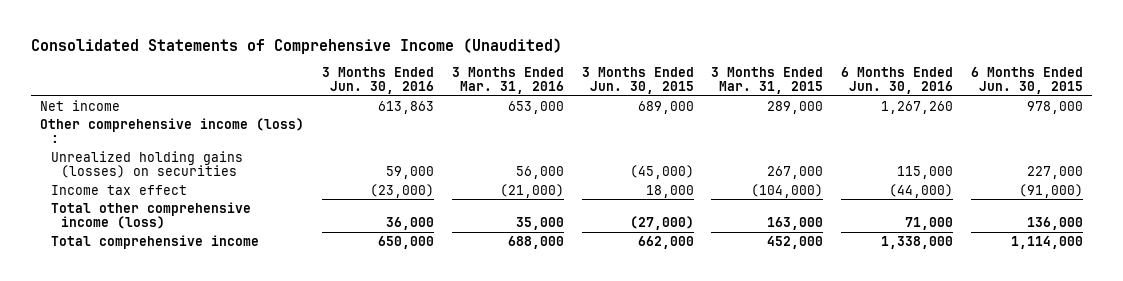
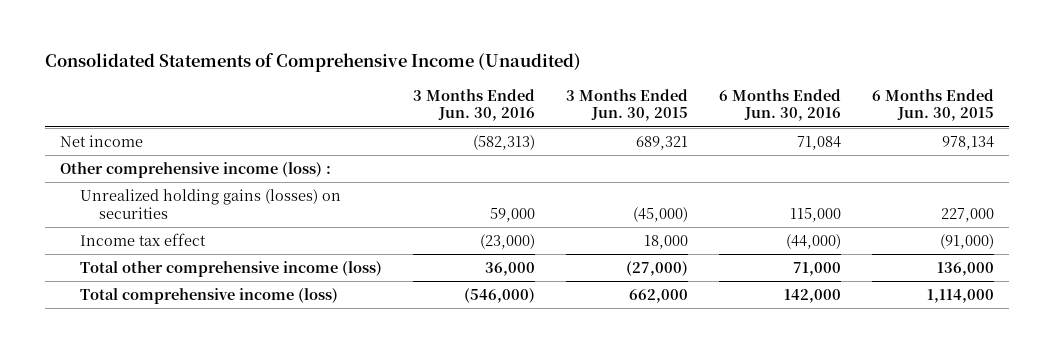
[451,67,564,95] 3 Months Ended Mar. 31, 2016 -> none
[711,67,824,95] 3 Months Ended Mar. 31, 2015 -> none
[378,100,435,114] 613,863 -> [472,134,535,150] (582,313)
[637,100,694,114] 689,000 -> [635,135,688,150] 689,321
[881,100,954,114] 1,267,260 -> [796,135,841,150] 71,084
[1027,100,1084,114] 978,000 -> [941,135,994,150] 978,134
[50,234,259,249] Total comprehensive income -> [79,287,338,304] Total comprehensive income (loss)
[378,235,435,249] 650,000 -> [463,287,535,303] (546,000)
[881,235,954,249] 1,338,000 -> [783,288,841,303] 142,000

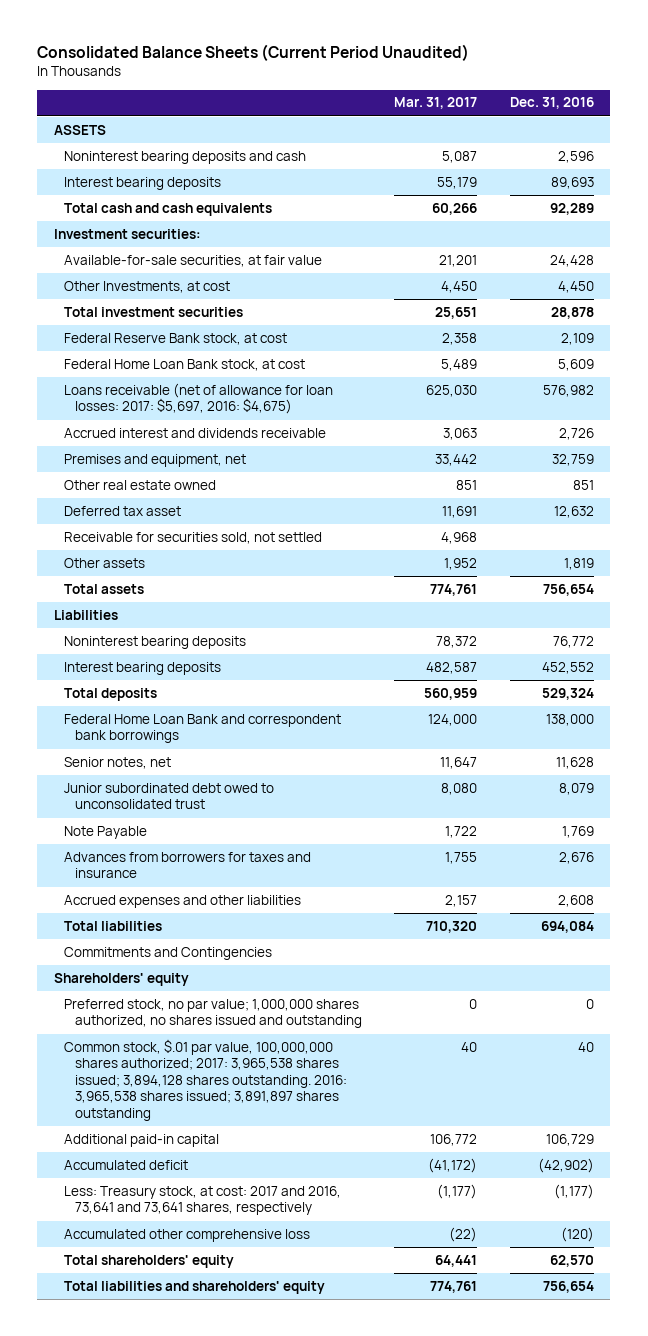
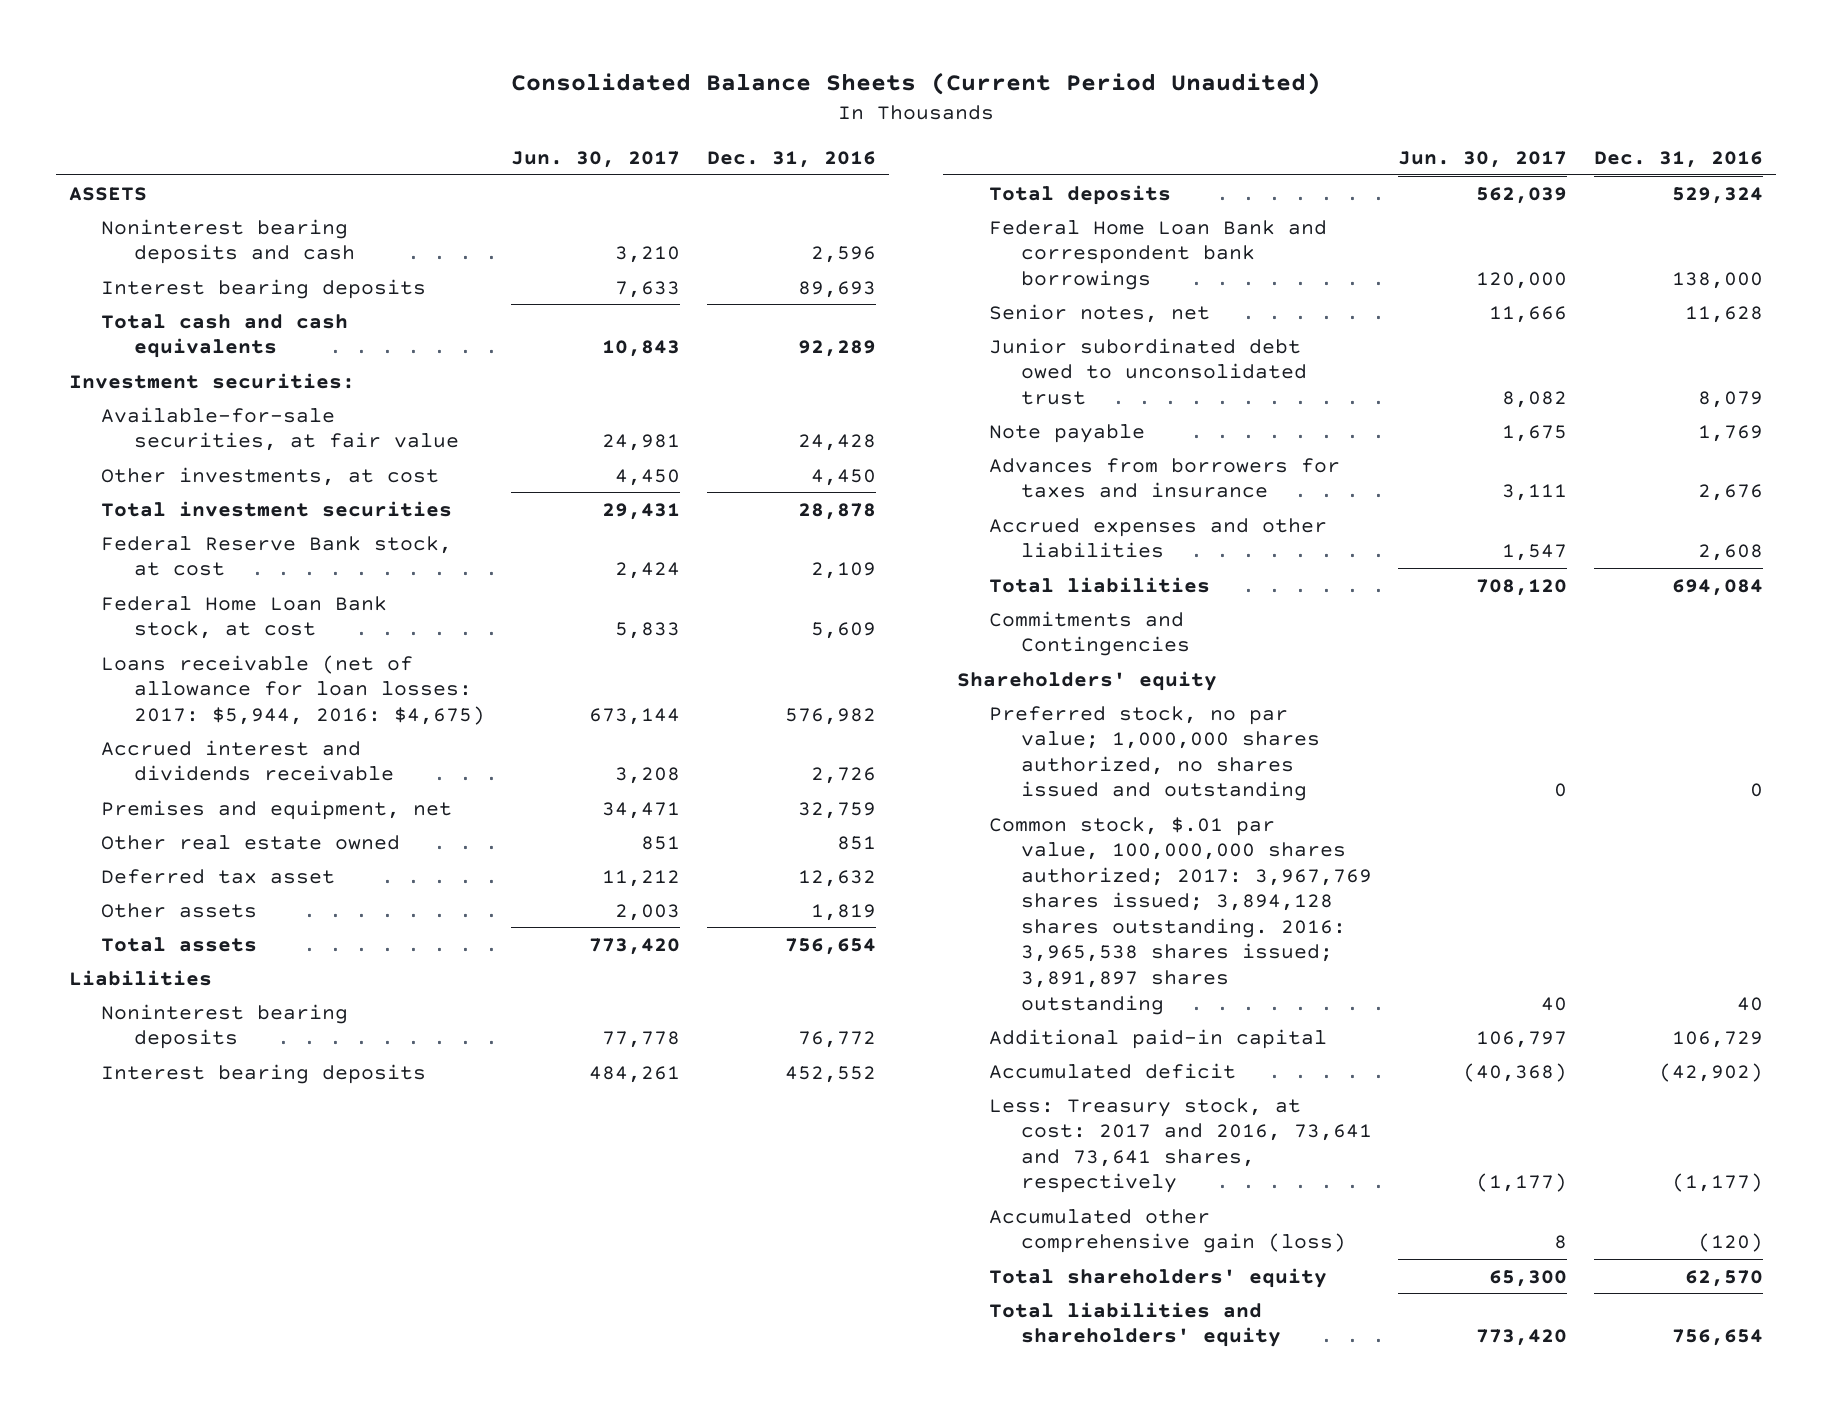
[394,97,478,110] Mar. 31, 2017 -> none
none -> [511,150,681,168] Jun. 30, 2017
[64,280,231,293] Other Investments, at cost -> [101,466,440,486] Other investments, at cost
[64,382,334,415] Loans receivable (net of allowance for loan losses: 2017: $5,697, 2016: $4,675) -> [101,654,485,725] Loans receivable (net of allowance for loan losses: 2017: $5,944, 2016: $4,675)
[64,531,323,544] Receivable for securities sold, not settled -> none
[64,825,148,839] Note Payable -> [988,423,1145,443] Note payable
[64,1038,347,1121] Common stock, $.01 par value, 100,000,000 shares authorized; 2017: 3,965,538 shares issued; 3,894,128 shares outstanding. 2016: 3,965,538 shares issued; 3,891,897 shares outstanding -> [988,816,1372,1015] Common stock, $.01 par value, 100,000,000 shares authorized; 2017: 3,967,769 shares issued; 3,894,128 shares outstanding. 2016: 3,965,538 shares issued; 3,891,897 shares outstanding
[64,1228,311,1242] Accumulated other comprehensive loss -> [988,1208,1346,1254] Accumulated other comprehensive gain (loss)

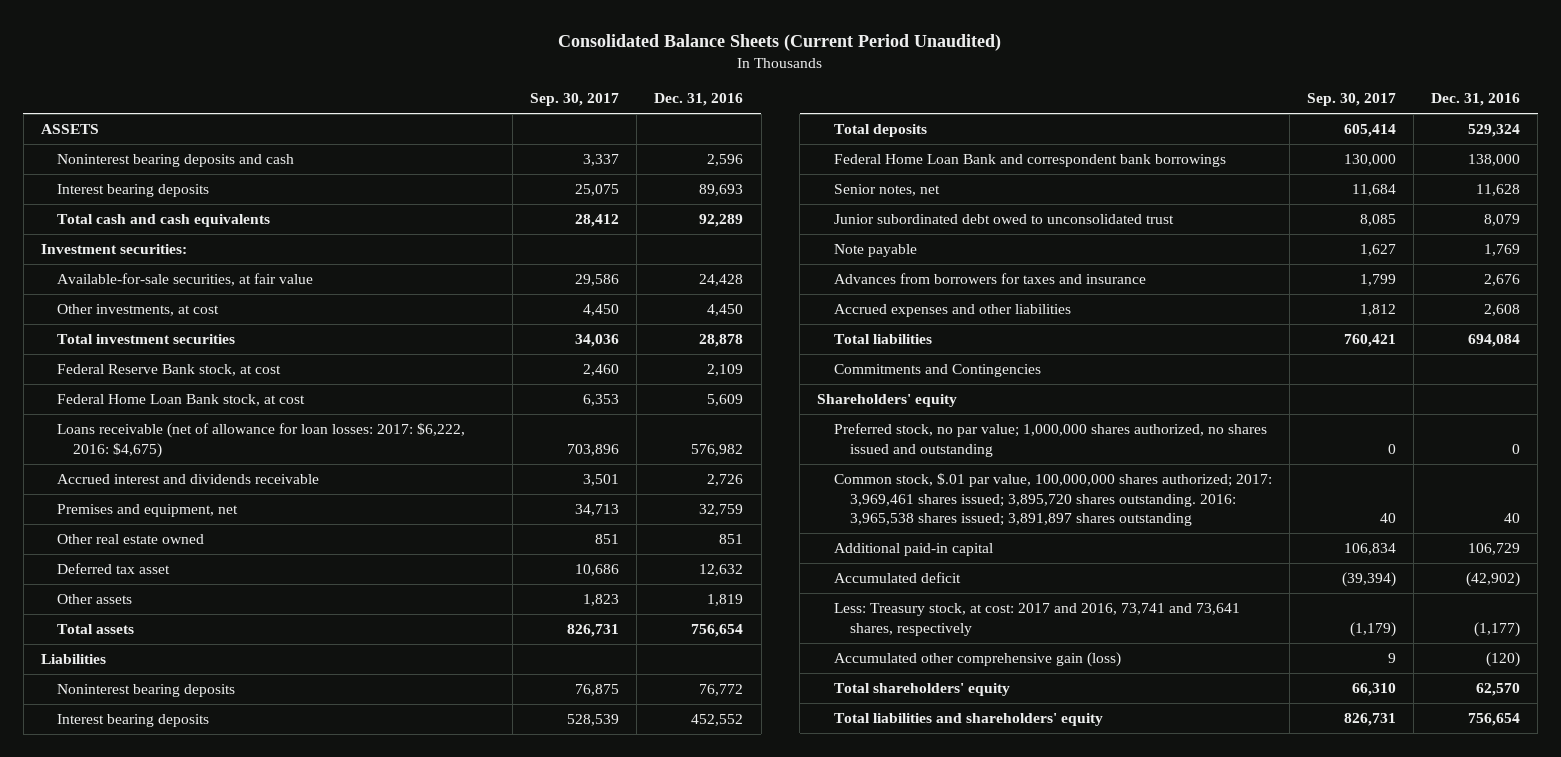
[511,150,681,168] Jun. 30, 2017 -> none
none -> [530,93,620,107] Sep. 30, 2017
[101,654,485,725] Loans receivable (net of allowance for loan losses: 2017: $5,944, 2016: $4,675) -> [57,423,466,458] Loans receivable (net of allowance for loan losses: 2017: $6,222, 2016: $4,675)
[988,816,1372,1015] Common stock, $.01 par value, 100,000,000 shares authorized; 2017: 3,967,769 shares issued; 3,894,128 shares outstanding. 2016: 3,965,538 shares issued; 3,891,897 shares outstanding -> [833,473,1272,527] Common stock, $.01 par value, 100,000,000 shares authorized; 2017: 3,969,461 shares issued; 3,895,720 shares outstanding. 2016: 3,965,538 shares issued; 3,891,897 shares outstanding
[988,1097,1372,1194] Less: Treasury stock, at cost: 2017 and 2016, 73,641 and 73,641 shares, respectively -> [833,603,1240,636] Less: Treasury stock, at cost: 2017 and 2016, 73,741 and 73,641 shares, respectively

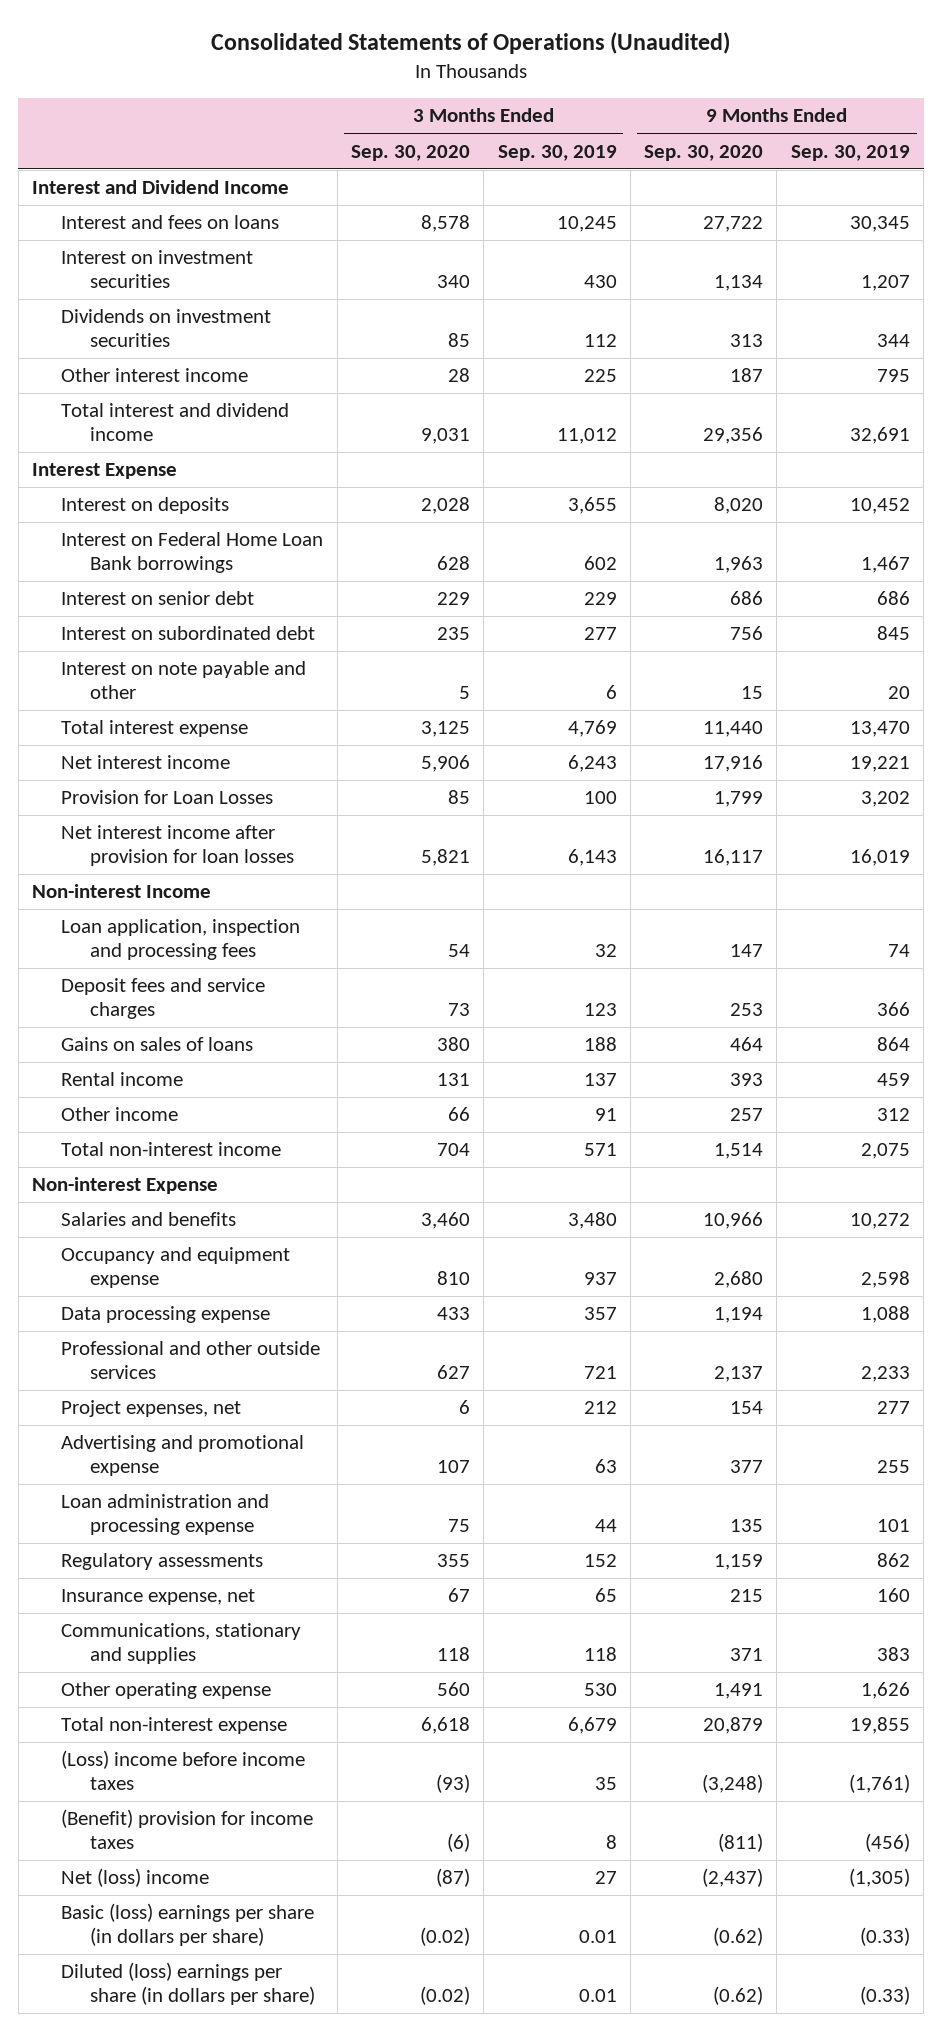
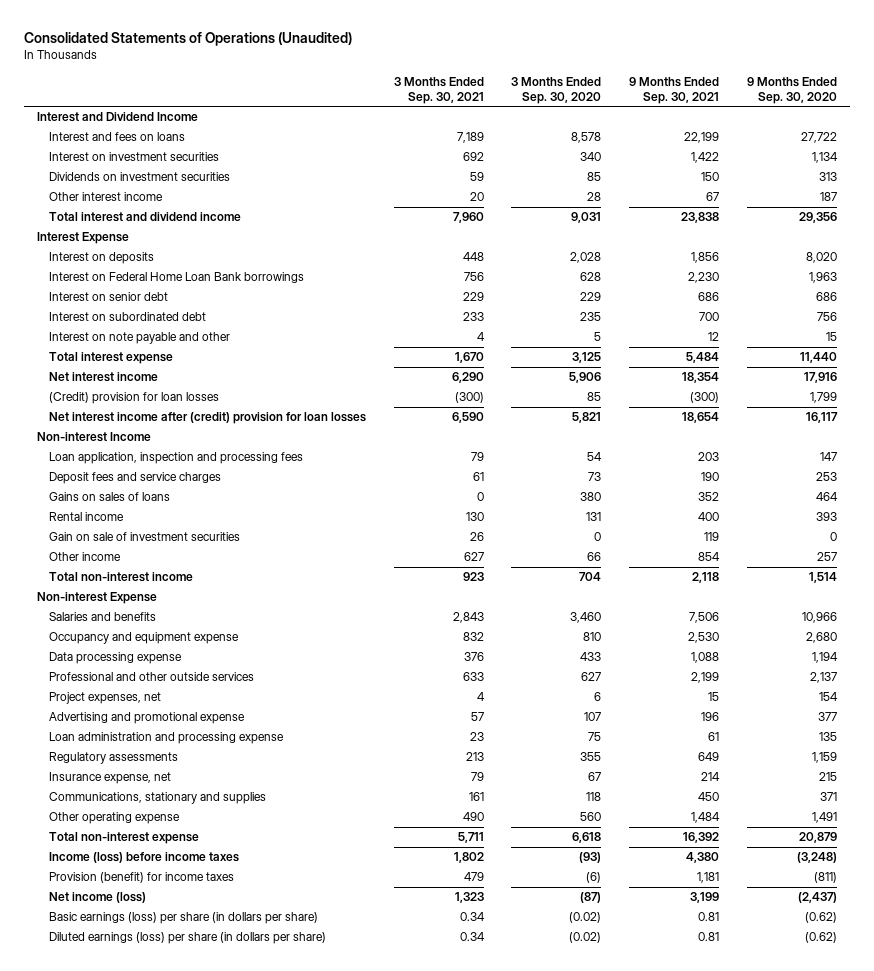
[497,144,617,161] Sep. 30, 2019 -> none
[790,144,910,161] Sep. 30, 2019 -> none
none -> [393,76,484,104] 3 Months Ended Sep. 30, 2021
none -> [628,76,719,104] 9 Months Ended Sep. 30, 2021
[61,790,274,805] Provision for Loan Losses -> [49,392,220,405] (Credit) provision for loan losses
[61,825,295,867] Net interest income after provision for loan losses -> [49,412,367,425] Net interest income after (credit) provision for loan losses
none -> [49,532,241,542] Gain on sale of investment securities
[61,1750,306,1791] (Loss) income before income taxes -> [49,852,240,864] Income (loss) before income taxes
[61,1809,314,1850] (Benefit) provision for income taxes -> [49,872,235,884] Provision (benefit) for income taxes
[61,1868,210,1888] Net (loss) income -> [49,892,147,904] Net income (loss)
[61,1903,315,1947] Basic (loss) earnings per share (in dollars per share) -> [49,912,319,925] Basic earnings (loss) per share (in dollars per share)
[61,1962,316,2006] Diluted (loss) earnings per share (in dollars per share) -> [49,932,327,945] Diluted earnings (loss) per share (in dollars per share)

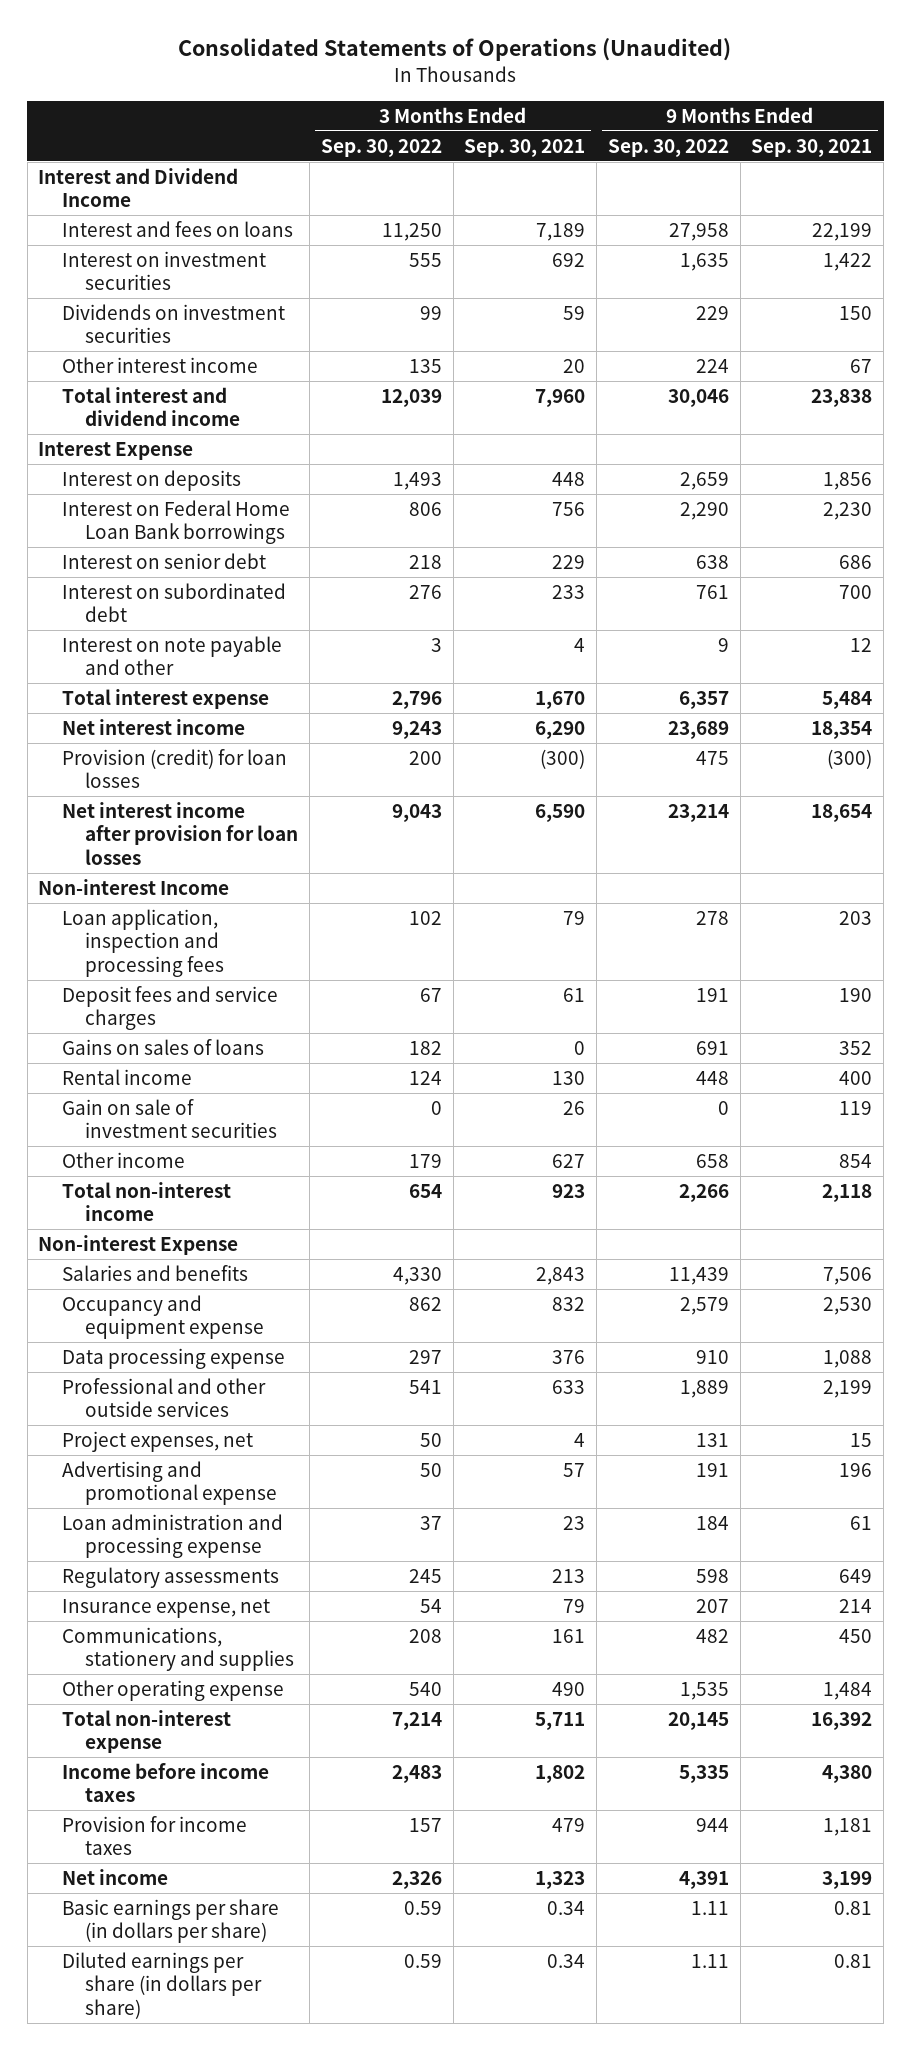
[511,76,602,104] 3 Months Ended Sep. 30, 2020 -> none
[746,76,837,104] 9 Months Ended Sep. 30, 2020 -> none
none -> [320,138,442,157] Sep. 30, 2022
none -> [607,138,729,157] Sep. 30, 2022
[49,392,220,405] (Credit) provision for loan losses -> [61,748,287,789] Provision (credit) for loan losses
[49,412,367,425] Net interest income after (credit) provision for loan losses -> [61,801,299,865] Net interest income after provision for loan losses
[49,792,267,805] Communications, stationary and supplies -> [61,1626,295,1672] Communications, stationery and supplies
[49,852,240,864] Income (loss) before income taxes -> [61,1762,269,1803] Income before income taxes
[49,872,235,884] Provision (benefit) for income taxes -> [61,1815,247,1856] Provision for income taxes
[49,892,147,904] Net income (loss) -> [61,1868,168,1885] Net income
[49,912,319,925] Basic earnings (loss) per share (in dollars per share) -> [61,1898,279,1944] Basic earnings per share (in dollars per share)
[49,932,327,945] Diluted earnings (loss) per share (in dollars per share) -> [61,1951,263,2019] Diluted earnings per share (in dollars per share)

